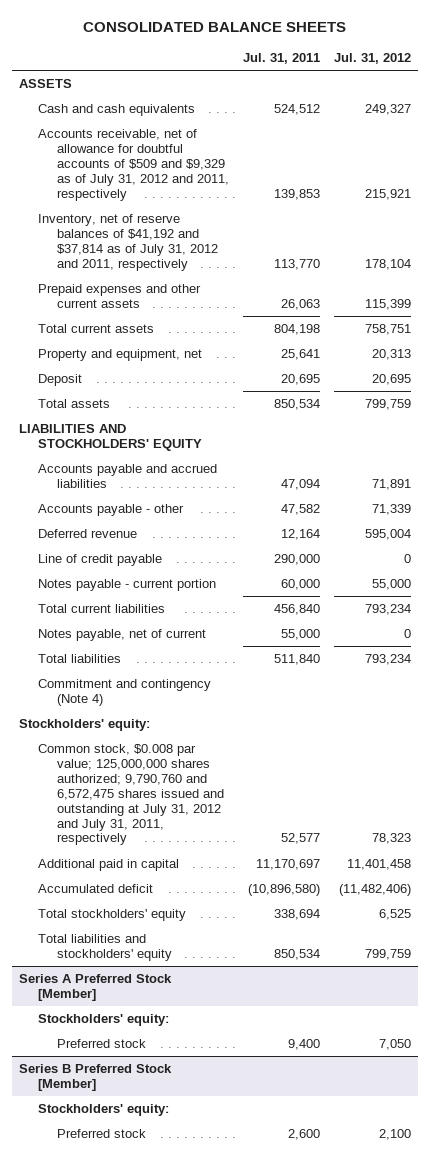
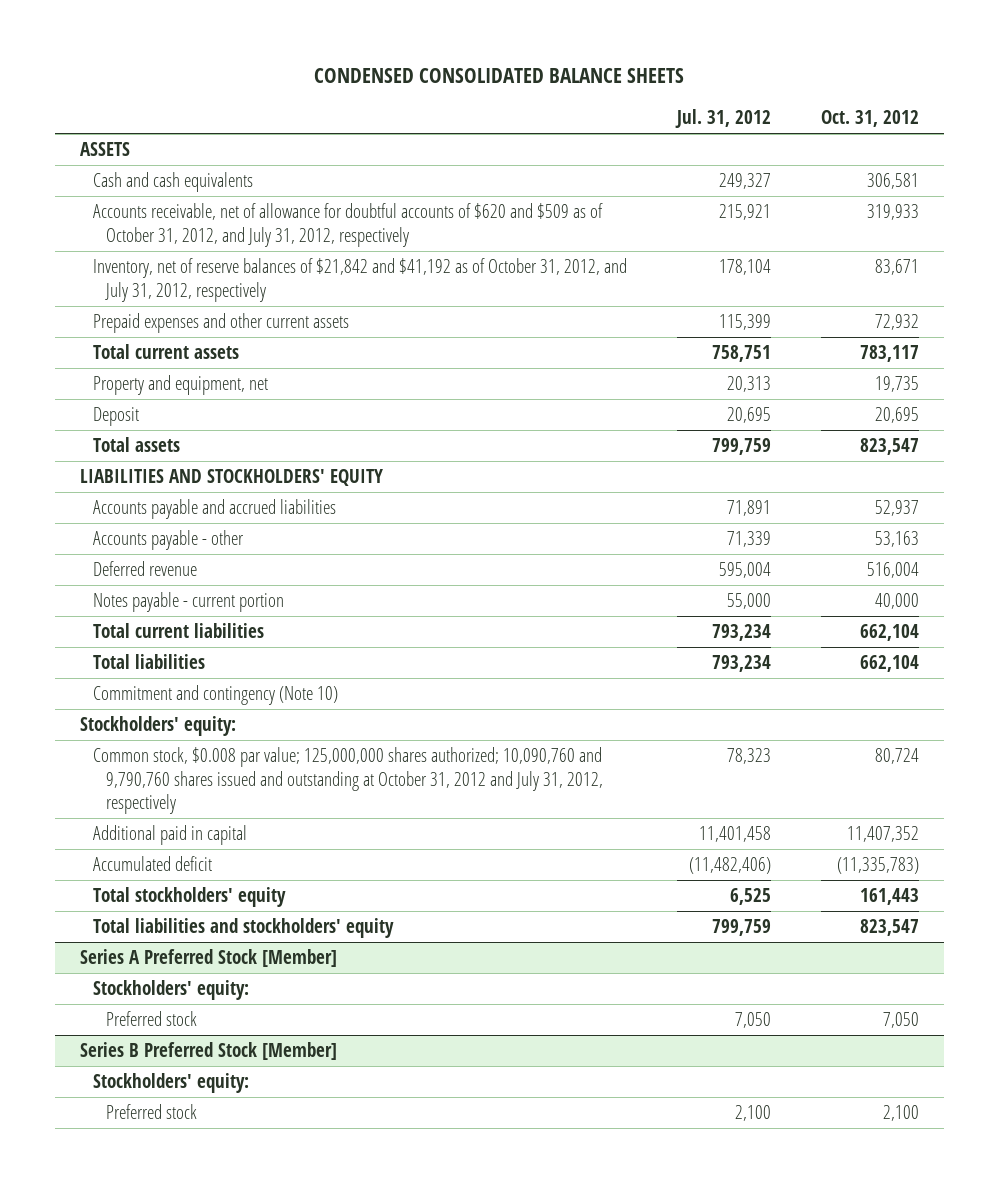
[83,22,347,33] CONSOLIDATED BALANCE SHEETS -> [314,68,685,84] CONDENSED CONSOLIDATED BALANCE SHEETS
[242,53,320,65] Jul. 31, 2011 -> none
none -> [820,109,919,127] Oct. 31, 2012
[38,128,229,201] Accounts receivable, net of allowance for doubtful accounts of $509 and $9,329 as of July 31, 2012 and 2011, respectively -> [92,203,603,247] Accounts receivable, net of allowance for doubtful accounts of $620 and $509 as of October 31, 2012, and July 31, 2012, respectively
[38,213,218,271] Inventory, net of reserve balances of $41,192 and $37,814 as of July 31, 2012 and 2011, respectively -> [92,258,627,302] Inventory, net of reserve balances of $21,842 and $41,192 as of October 31, 2012, and July 31, 2012, respectively
[38,553,163,566] Line of credit payable -> none
[38,628,207,641] Notes payable, net of current -> none
[38,678,212,706] Commitment and contingency (Note 4) -> [92,685,338,706] Commitment and contingency (Note 10)
[38,743,224,846] Common stock, $0.008 par value; 125,000,000 shares authorized; 9,790,760 and 6,572,475 shares issued and outstanding at July 31, 2012 and July 31, 2011, respectively -> [92,747,603,814] Common stock, $0.008 par value; 125,000,000 shares authorized; 10,090,760 and 9,790,760 shares issued and outstanding at October 31, 2012 and July 31, 2012, respectively

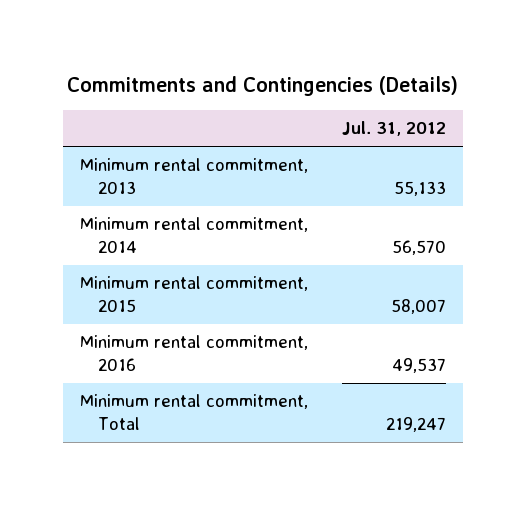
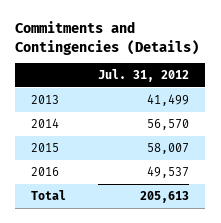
[80,158,309,195] Minimum rental commitment, 2013 -> [31,94,60,104] 2013
[394,181,447,197] 55,133 -> [147,93,190,106] 41,499
[80,217,309,254] Minimum rental commitment, 2014 -> [31,117,60,128] 2014
[80,276,309,313] Minimum rental commitment, 2015 -> [31,142,60,152] 2015
[80,335,309,372] Minimum rental commitment, 2016 -> [31,166,60,176] 2016
[80,394,309,431] Minimum rental commitment, Total -> [31,189,67,200] Total
[386,417,447,433] 219,247 -> [140,190,190,203] 205,613

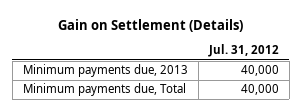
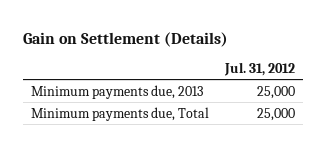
[240,65,279,77] 40,000 -> [256,85,295,99] 25,000
[240,84,279,96] 40,000 -> [256,107,295,121] 25,000

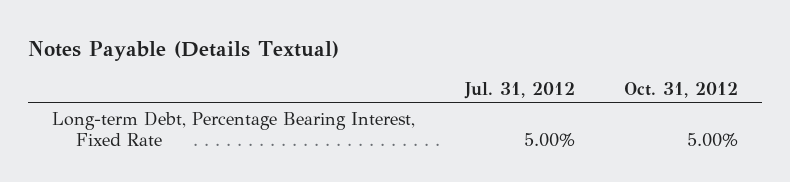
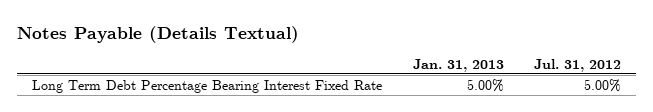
[623,81,738,98] Oct. 31, 2012 -> none
none -> [412,58,504,72] Jan. 31, 2013
[52,110,416,146] Long-term Debt, Percentage Bearing Interest, Fixed Rate -> [32,80,383,94] Long Term Debt Percentage Bearing Interest Fixed Rate

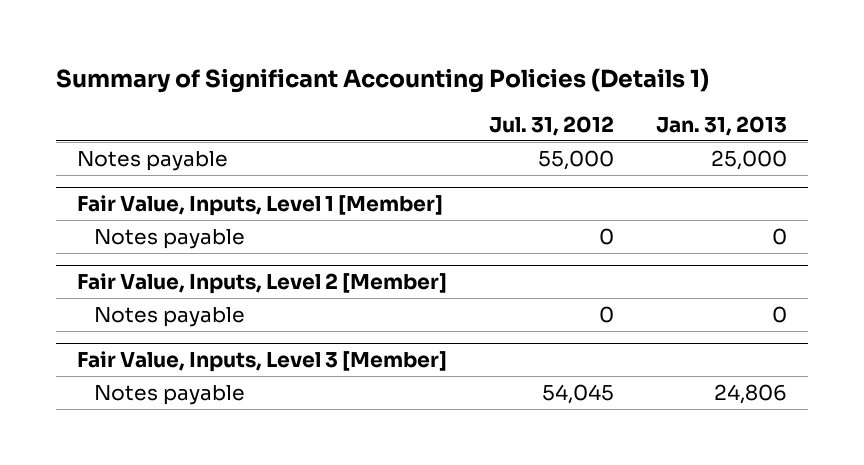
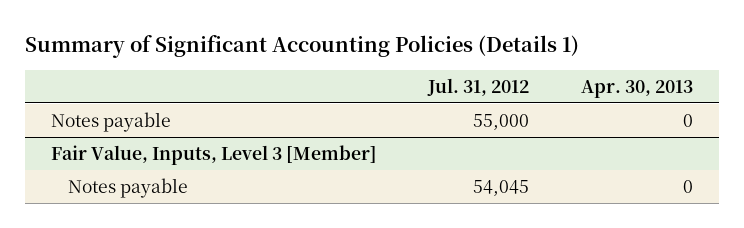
[655,115,787,136] Jan. 31, 2013 -> none
none -> [581,79,694,98] Apr. 30, 2013
[76,194,443,216] Fair Value, Inputs, Level 1 [Member] -> none
[93,228,245,249] Notes payable -> none
[76,272,447,294] Fair Value, Inputs, Level 2 [Member] -> none
[93,306,245,327] Notes payable -> none

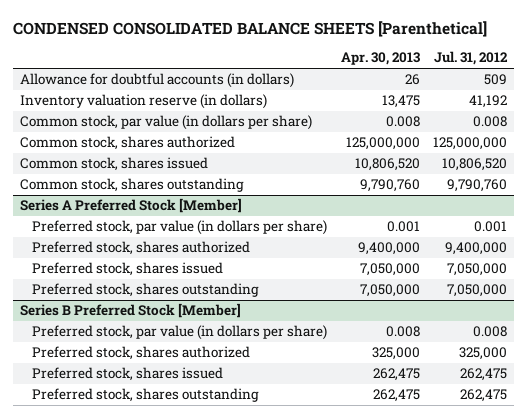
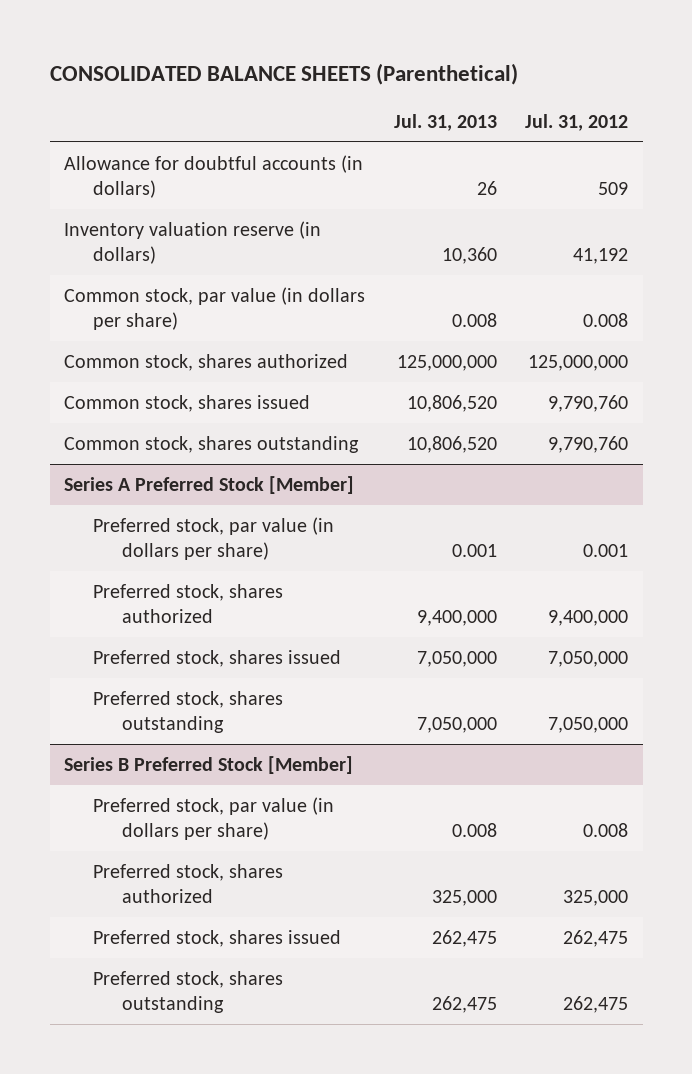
[13,20,488,37] CONDENSED CONSOLIDATED BALANCE SHEETS [Parenthetical] -> [49,62,518,85] CONSOLIDATED BALANCE SHEETS (Parenthetical)
[340,52,420,66] Apr. 30, 2013 -> none
none -> [393,113,497,131] Jul. 31, 2013
[442,158,508,172] 10,806,520 -> [548,394,629,412] 9,790,760

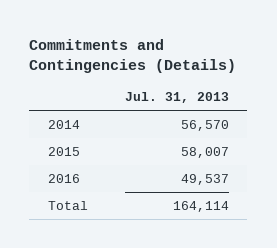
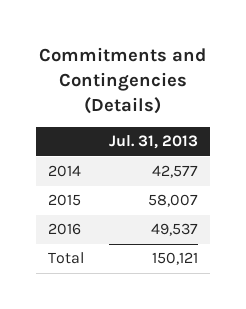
[180,119,229,131] 56,570 -> [152,165,199,179] 42,577
[172,200,229,212] 164,114 -> [152,252,199,266] 150,121

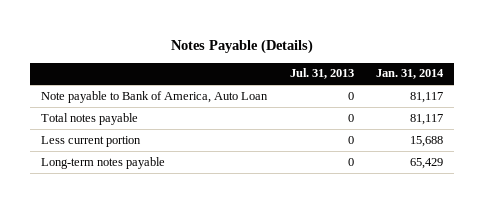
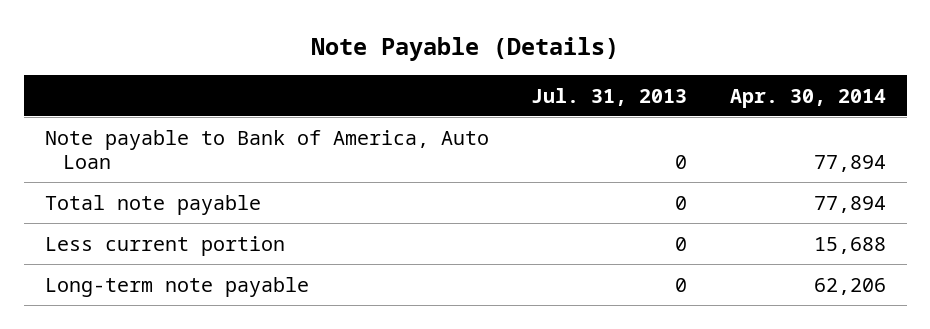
[171,38,314,54] Notes Payable (Details) -> [311,36,620,61] Note Payable (Details)
[375,69,444,80] Jan. 31, 2014 -> none
none -> [729,88,886,108] Apr. 30, 2014
[41,112,139,125] Total notes payable -> [44,194,261,215] Total note payable
[41,156,166,169] Long-term notes payable -> [44,276,309,297] Long-term note payable

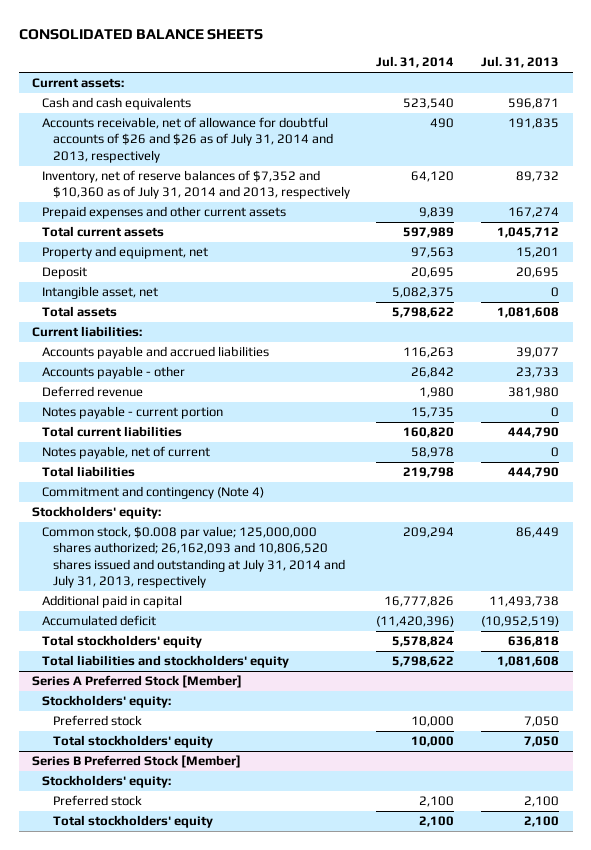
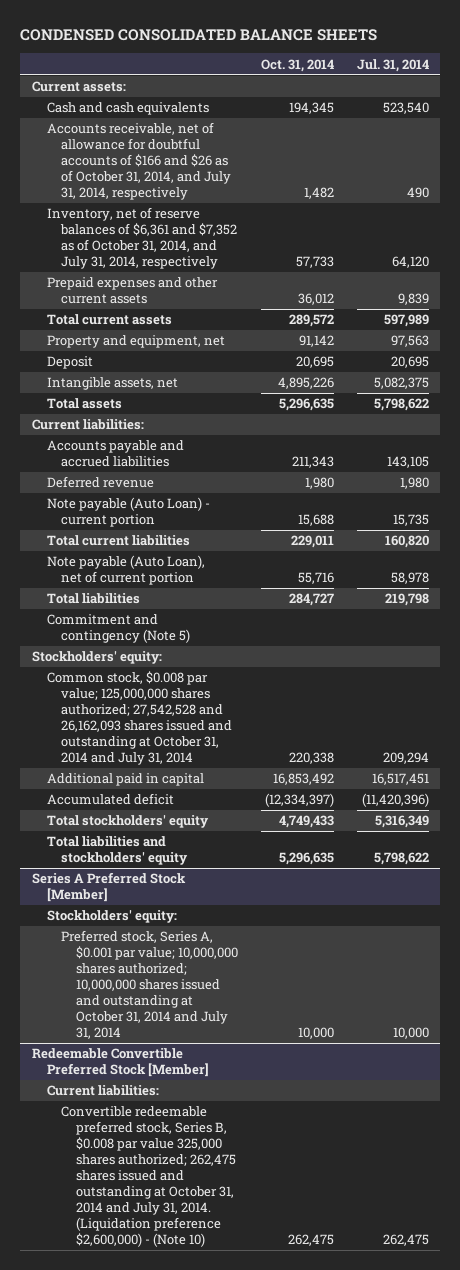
[18,28,263,40] CONSOLIDATED BALANCE SHEETS -> [20,29,378,42] CONDENSED CONSOLIDATED BALANCE SHEETS
[481,56,560,69] Jul. 31, 2013 -> none
none -> [261,58,335,72] Oct. 31, 2014
[42,117,333,163] Accounts receivable, net of allowance for doubtful accounts of $26 and $26 as of July 31, 2014 and 2013, respectively -> [46,122,232,201] Accounts receivable, net of allowance for doubtful accounts of $166 and $26 as of October 31, 2014, and July 31, 2014, respectively
[42,170,350,200] Inventory, net of reserve balances of $7,352 and $10,360 as of July 31, 2014 and 2013, respectively -> [46,207,238,270] Inventory, net of reserve balances of $6,361 and $7,352 as of October 31, 2014, and July 31, 2014, respectively
[42,286,159,300] Intangible asset, net -> [46,377,178,391] Intangible assets, net
[42,366,186,380] Accounts payable - other -> none
[403,347,455,359] 116,263 -> [386,456,429,469] 143,105
[42,406,224,420] Notes payable - current portion -> [46,497,210,528] Note payable (Auto Loan) - current portion
[42,446,211,460] Notes payable, net of current -> [46,555,205,586] Note payable (Auto Loan), net of current portion
[42,486,265,500] Commitment and contingency (Note 4) -> [46,614,191,644] Commitment and contingency (Note 5)
[42,526,345,588] Common stock, $0.008 par value; 125,000,000 shares authorized; 26,162,093 and 10,806,520 shares issued and outstanding at July 31, 2014 and July 31, 2013, respectively -> [46,671,233,766] Common stock, $0.008 par value; 125,000,000 shares authorized; 27,542,528 and 26,162,093 shares issued and outstanding at October 31, 2014 and July 31, 2014
[384,596,455,608] 16,777,826 -> [371,773,429,786] 16,517,451
[392,636,455,648] 5,578,824 -> [374,815,429,829] 5,316,349
[52,735,213,749] Total stockholders' equity -> none
[32,755,242,769] Series B Preferred Stock [Member] -> none
[42,775,172,789] Stockholders' equity: -> none
[52,795,142,807] Preferred stock -> none
[52,815,213,829] Total stockholders' equity -> none
[52,715,142,727] Preferred stock -> [61,930,239,1040] Preferred stock, Series A, $0.001 par value; 10,000,000 shares authorized; 10,000,000 shares issued and outstanding at October 31, 2014 and July 31, 2014
none -> [31,1048,209,1078] Redeemable Convertible Preferred Stock [Member]
none -> [46,1085,159,1097] Current liabilities:
none -> [61,1106,237,1248] Convertible redeemable preferred stock, Series B, $0.008 par value 325,000 shares authorized; 262,475 shares issued and outstanding at October 31, 2014 and July 31, 2014. (Liquidation preference $2,600,000) - (Note 10)

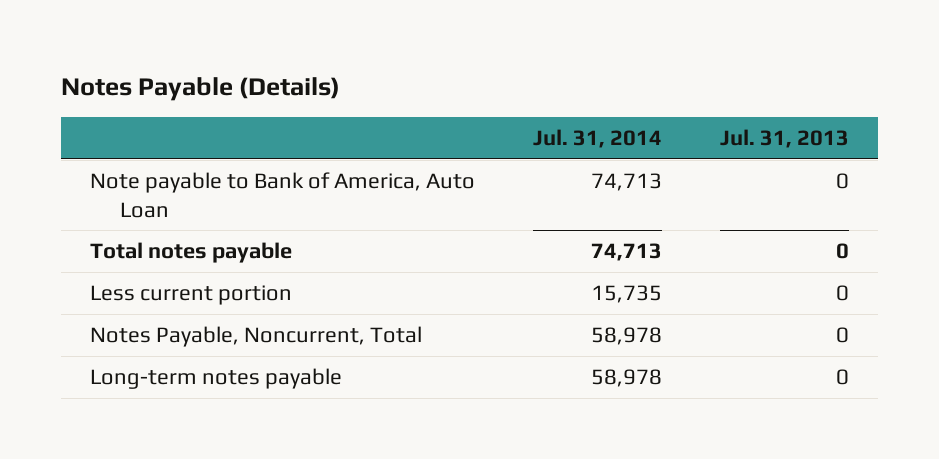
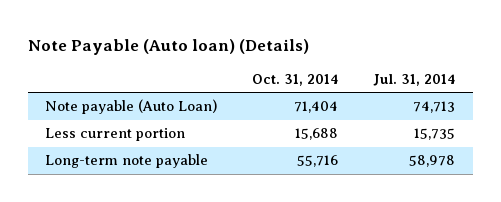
[60,77,340,102] Notes Payable (Details) -> [27,38,309,55] Note Payable (Auto loan) (Details)
[720,129,850,149] Jul. 31, 2013 -> none
none -> [252,73,339,86] Oct. 31, 2014
[89,242,292,264] Total notes payable -> none
[89,172,475,218] Note payable to Bank of America, Auto Loan -> [45,99,218,115] Note payable (Auto Loan)
[89,368,342,390] Long-term notes payable -> none
[89,326,422,348] Notes Payable, Noncurrent, Total -> [45,154,209,169] Long-term note payable

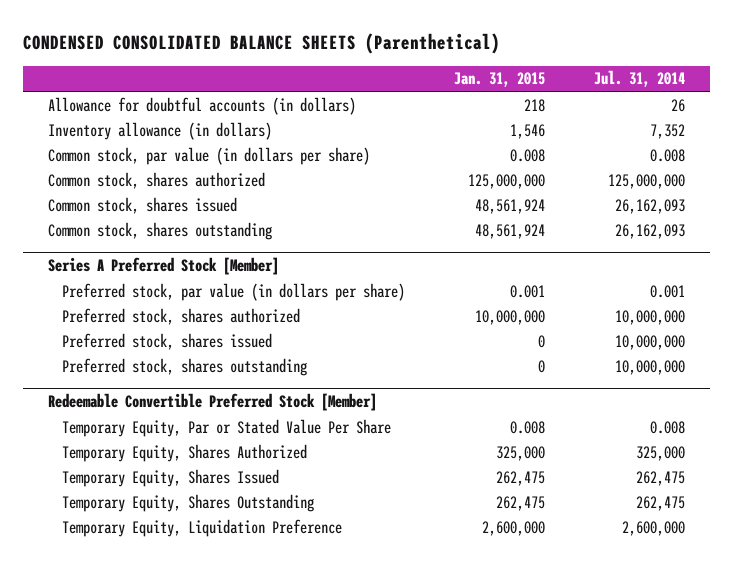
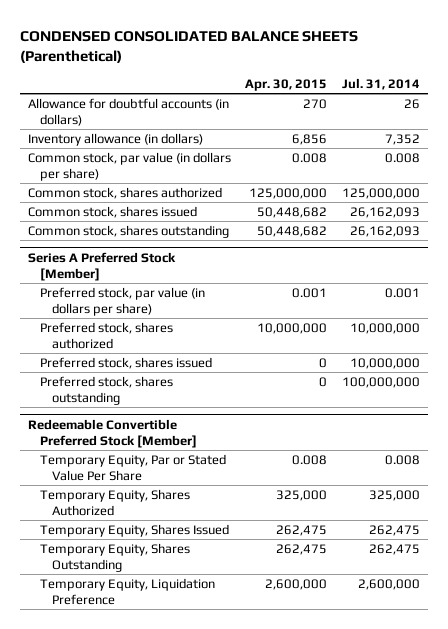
[454,72,546,88] Jan. 31, 2015 -> none
none -> [245,79,328,92] Apr. 30, 2015
[615,359,686,375] 10,000,000 -> [342,376,421,388] 100,000,000

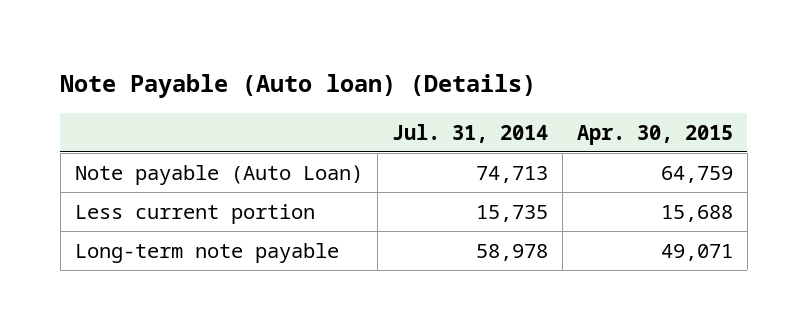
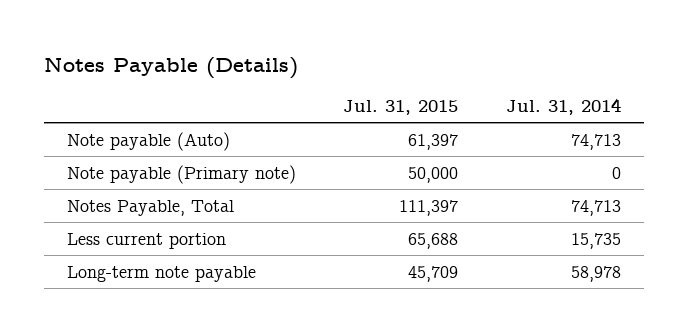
[60,74,537,99] Note Payable (Auto loan) (Details) -> [43,56,298,79] Notes Payable (Details)
[576,124,733,145] Apr. 30, 2015 -> none
none -> [343,100,459,116] Jul. 31, 2015
[74,164,363,185] Note payable (Auto Loan) -> [67,131,231,151] Note payable (Auto)
none -> [67,164,297,184] Note payable (Primary note)
none -> [67,199,235,216] Notes Payable, Total

